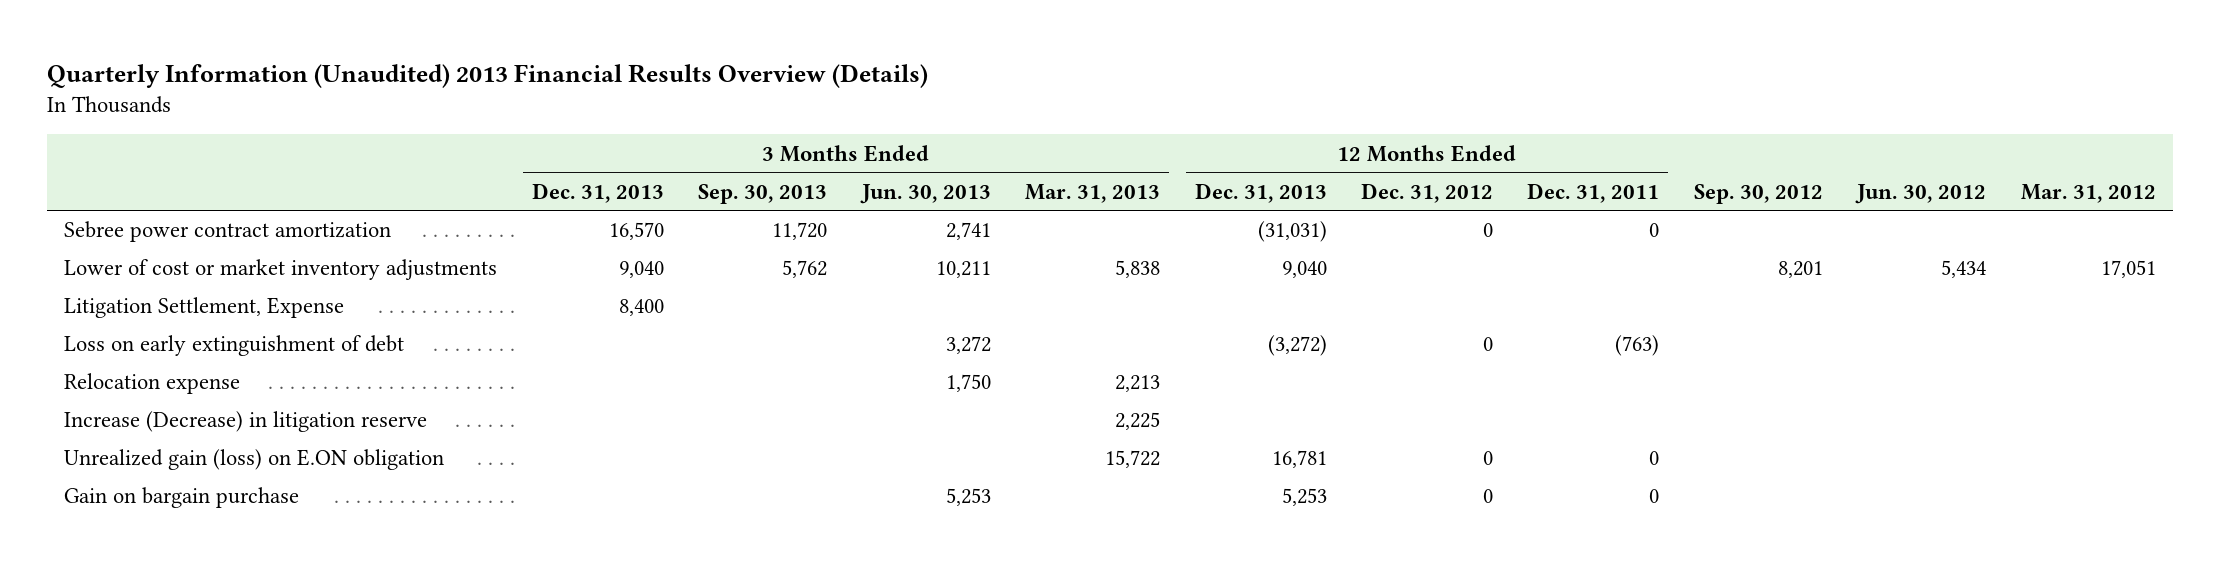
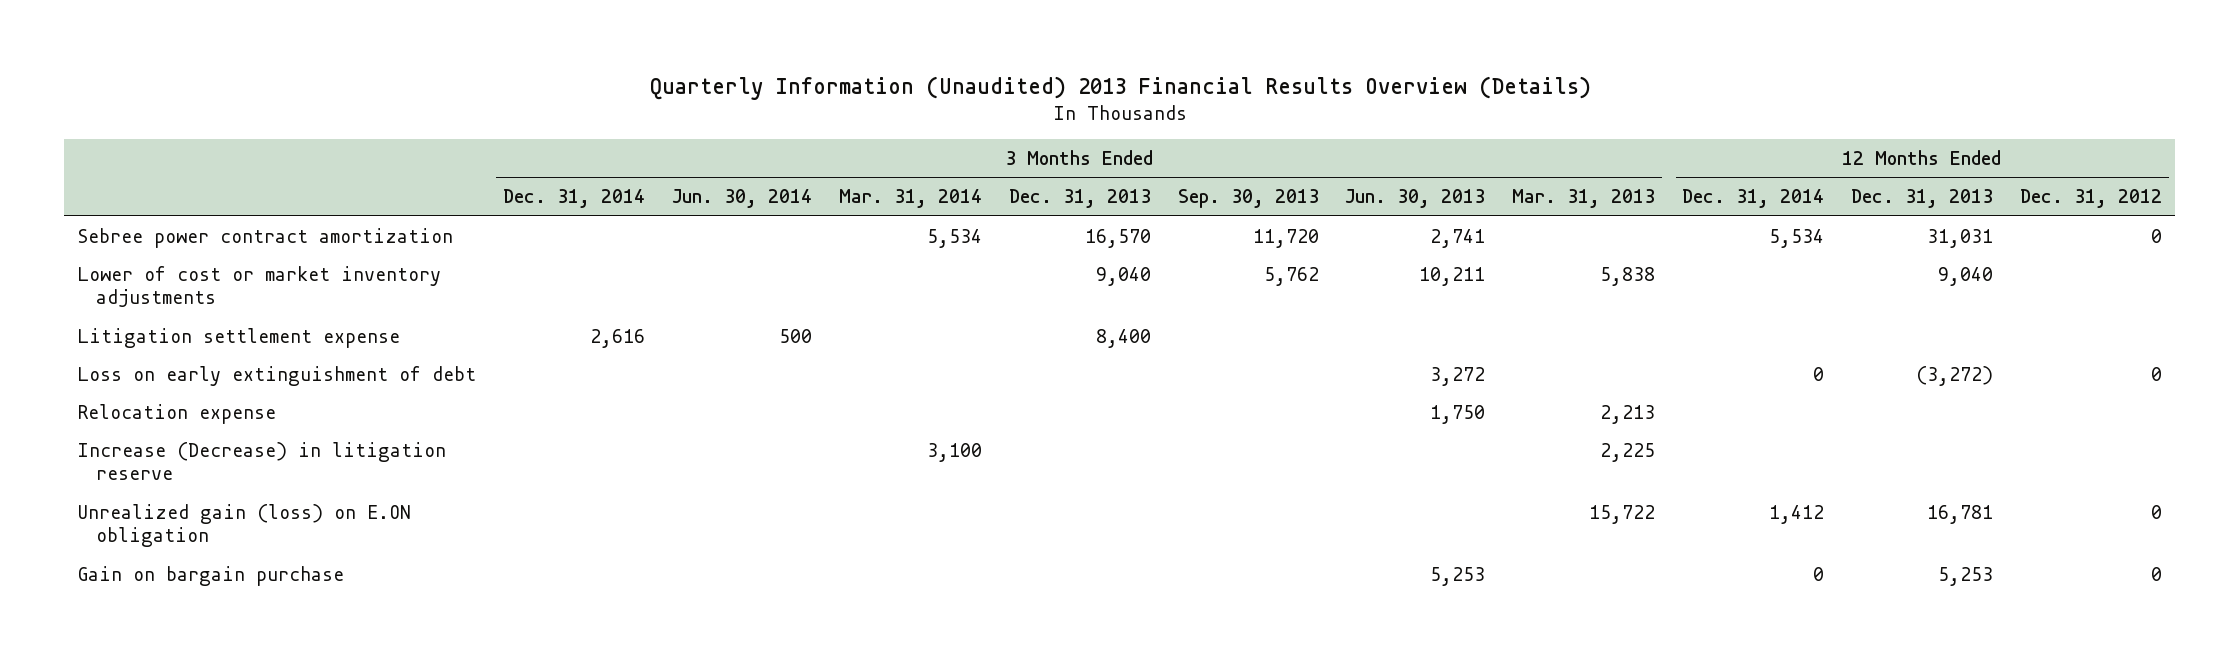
[1527,182,1660,203] Dec. 31, 2011 -> none
[1693,183,1823,204] Sep. 30, 2012 -> none
[1855,183,1987,204] Jun. 30, 2012 -> none
[2020,183,2156,203] Mar. 31, 2012 -> none
none -> [503,189,646,209] Dec. 31, 2014
none -> [671,189,812,209] Jun. 30, 2014
none -> [838,189,982,209] Mar. 31, 2014
none -> [1682,189,1825,209] Dec. 31, 2014
[1257,221,1327,243] (31,031) -> [1927,228,1994,248] 31,031
[64,297,345,319] Litigation Settlement, Expense -> [77,327,401,348] Litigation settlement expense

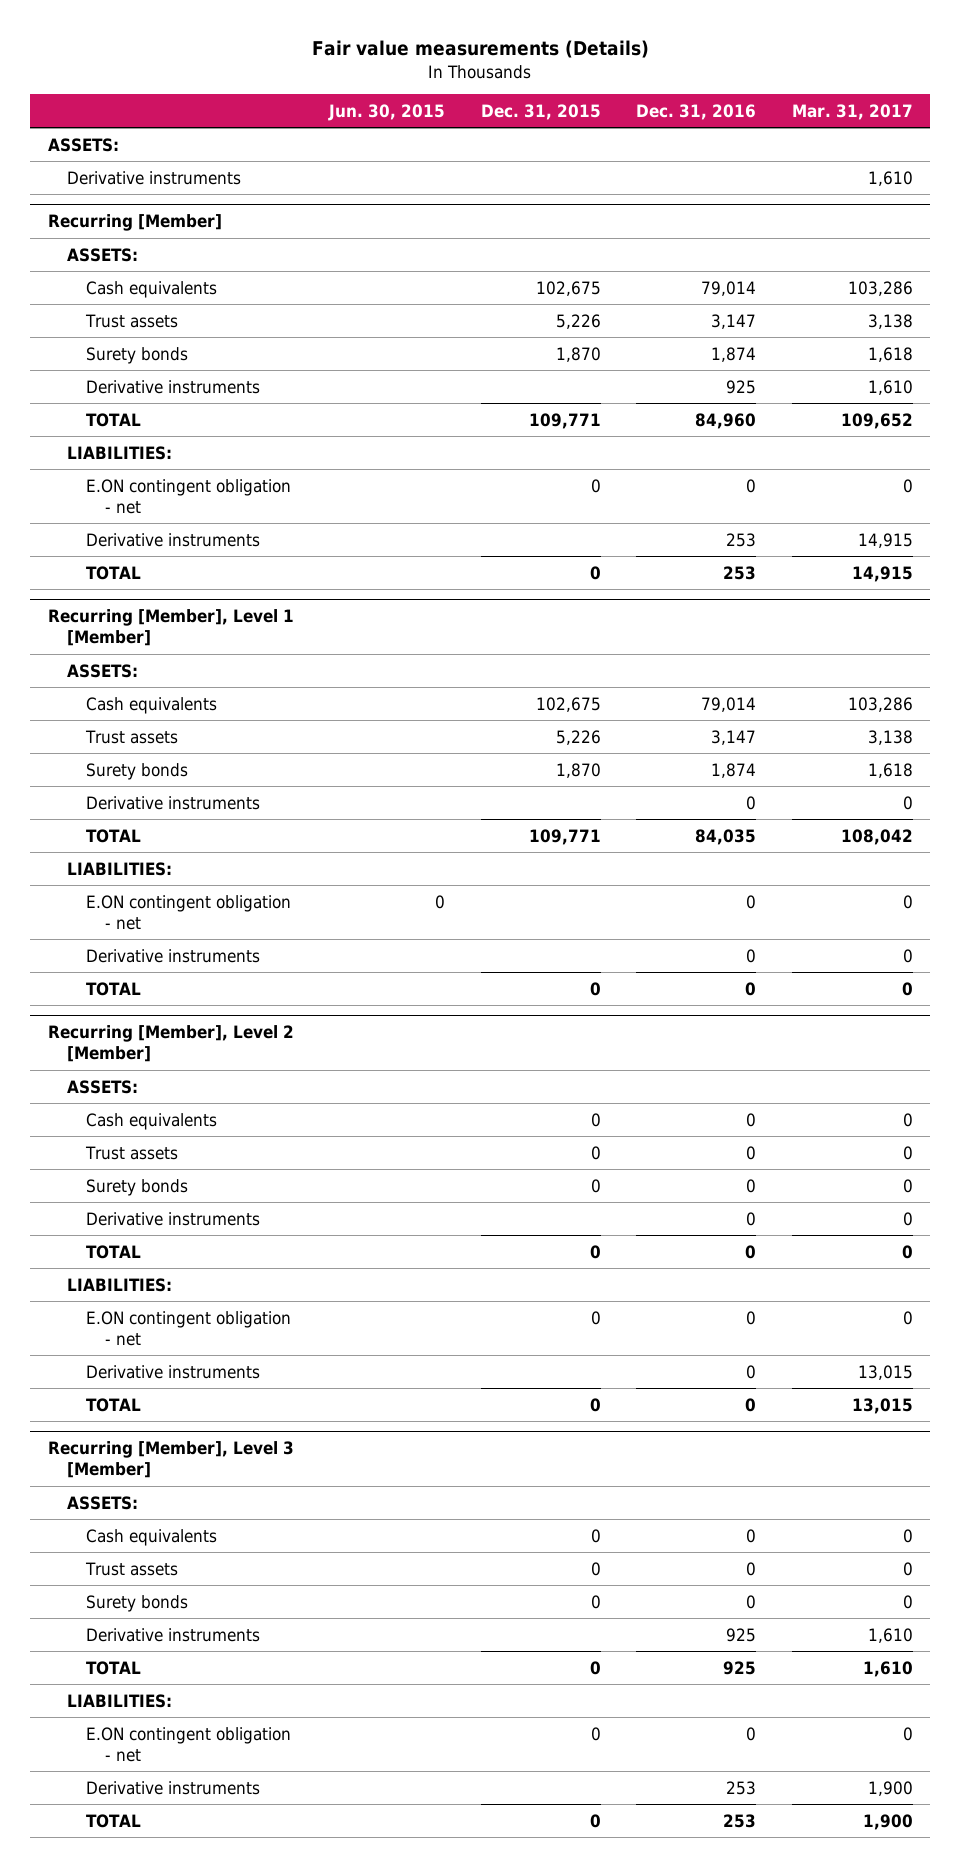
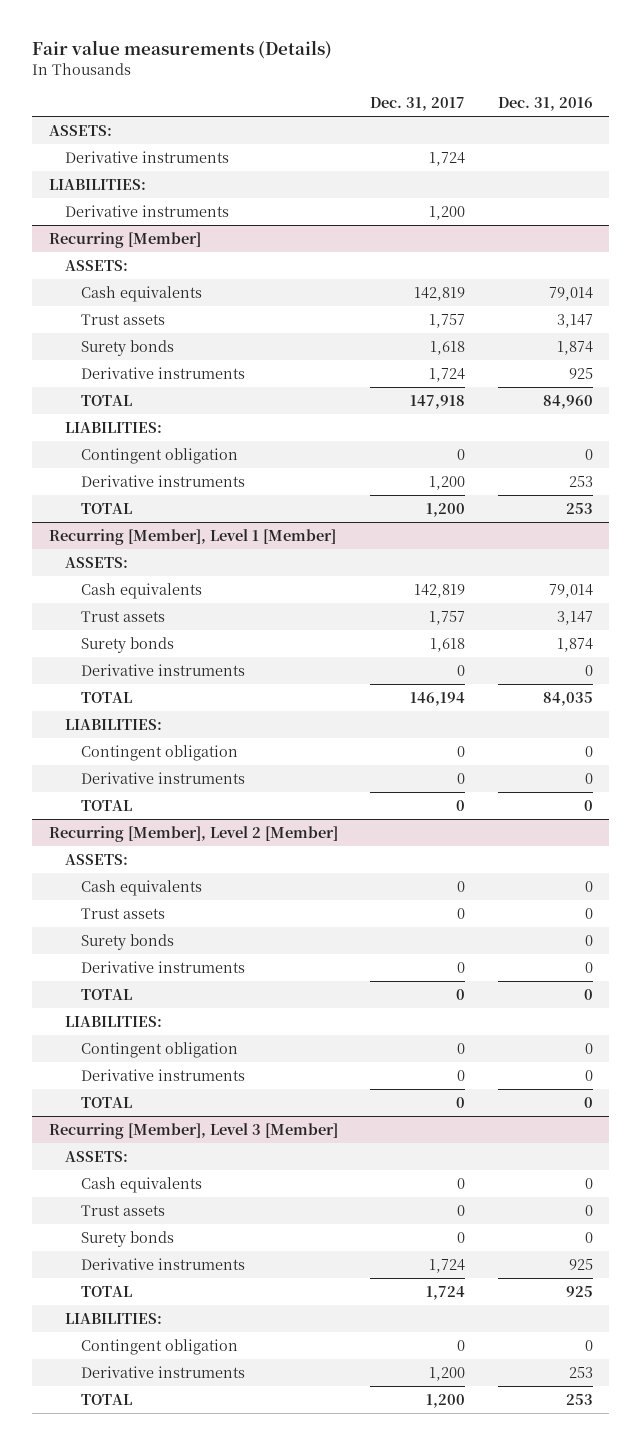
[328,103,446,121] Jun. 30, 2015 -> none
[480,103,601,120] Dec. 31, 2015 -> none
[791,103,913,120] Mar. 31, 2017 -> none
none -> [370,97,466,112] Dec. 31, 2017
none -> [48,178,146,190] LIABILITIES:
none -> [64,204,229,217] Derivative instruments
[86,478,292,514] E.ON contingent obligation - net -> [80,447,238,464] Contingent obligation
[86,894,292,930] E.ON contingent obligation - net -> [80,744,238,761] Contingent obligation
[86,1310,292,1346] E.ON contingent obligation - net -> [80,1041,238,1058] Contingent obligation
[86,1726,292,1762] E.ON contingent obligation - net -> [80,1338,238,1355] Contingent obligation

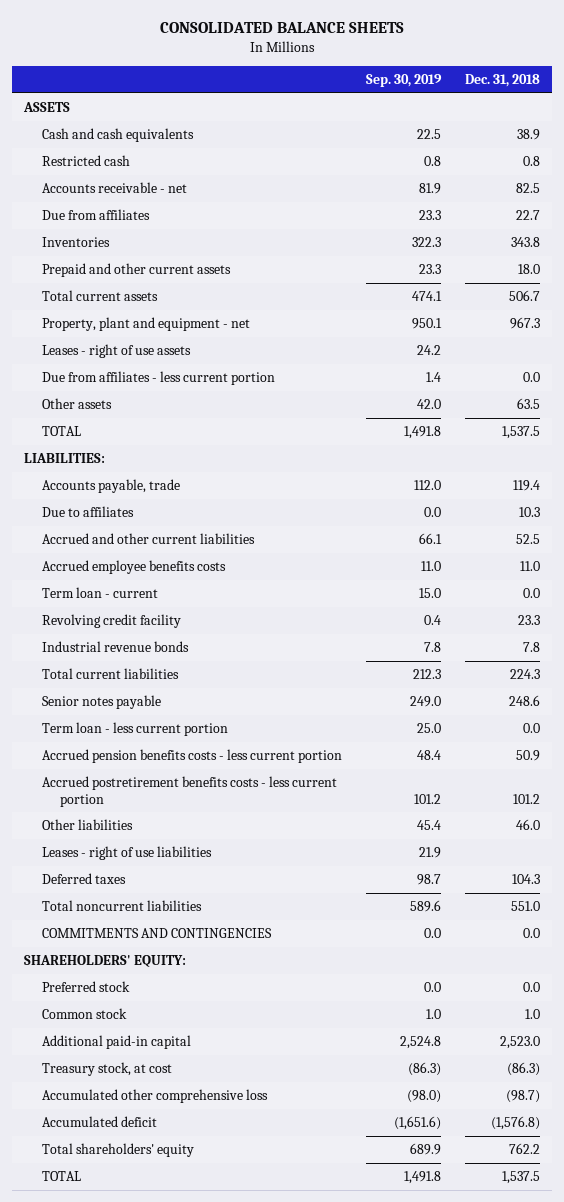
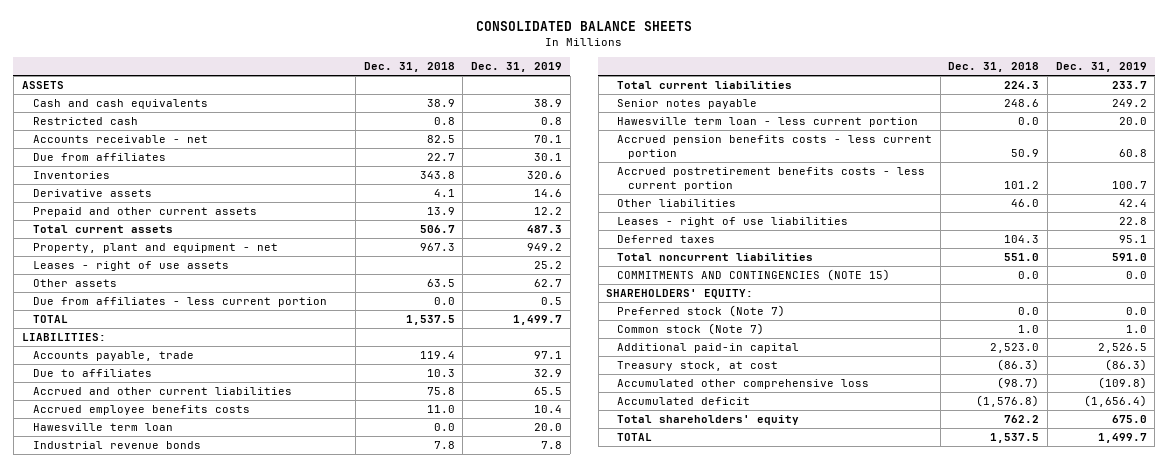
[365,73,442,87] Sep. 30, 2019 -> none
none -> [471,62,563,73] Dec. 31, 2019
none -> [32,189,152,198] Derivative assets
[517,264,540,275] 18.0 -> [426,207,455,216] 13.9
[41,371,275,386] Due from affiliates - less current portion -> [32,297,327,308] Due from affiliates - less current portion
[515,534,540,545] 52.5 -> [426,387,455,396] 75.8
[41,614,181,629] Revolving credit facility -> none
[41,587,158,599] Term loan - current -> [32,423,173,432] Hawesville term loan
[41,722,228,737] Term loan - less current portion -> [617,117,919,128] Hawesville term loan - less current portion
[41,928,272,939] COMMITMENTS AND CONTINGENCIES -> [617,269,891,282] COMMITMENTS AND CONTINGENCIES (NOTE 15)
[41,981,130,993] Preferred stock -> [617,305,786,318] Preferred stock (Note 7)
[41,1008,127,1020] Common stock -> [617,323,765,336] Common stock (Note 7)

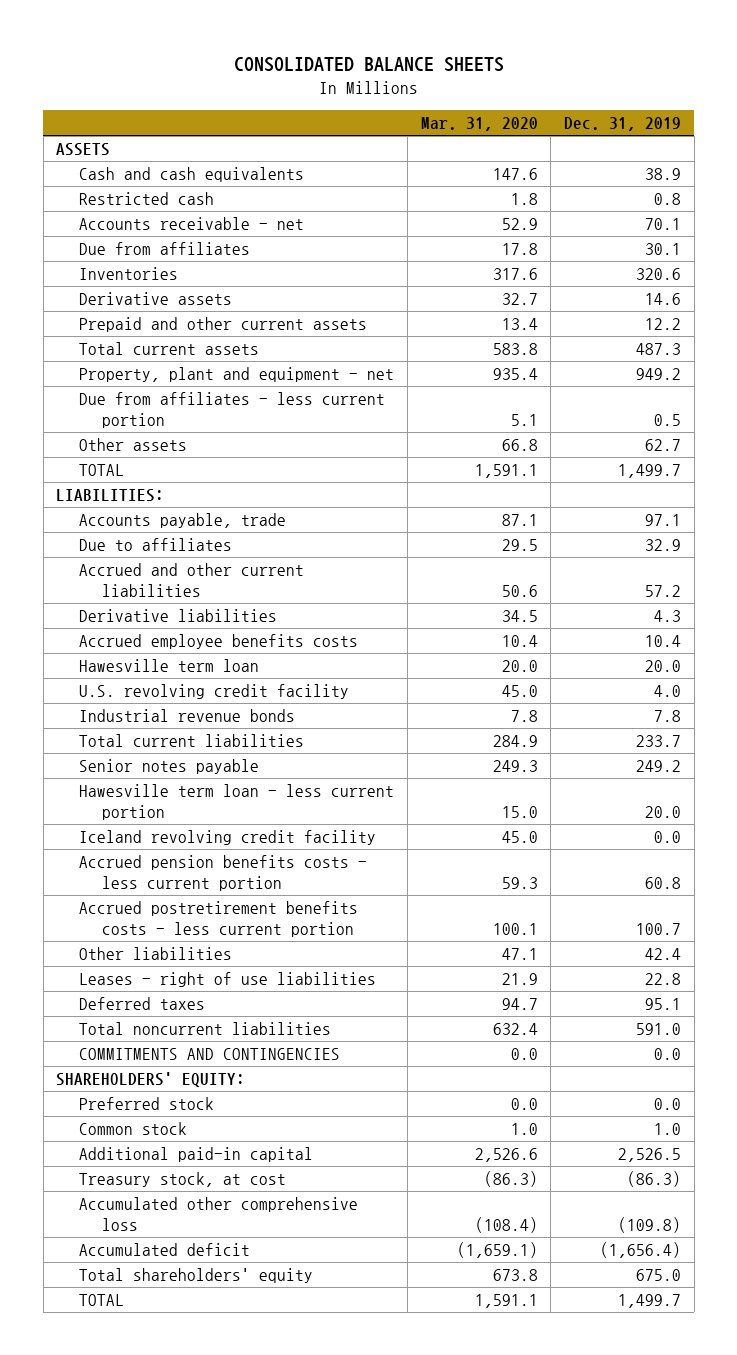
[363,62,455,73] Dec. 31, 2018 -> none
none -> [420,117,538,132] Mar. 31, 2020
[32,261,229,272] Leases - right of use assets -> none
[32,279,117,288] Other assets -> [79,438,188,452] Other assets
[534,387,563,396] 65.5 -> [644,584,681,597] 57.2
none -> [79,609,278,623] Derivative liabilities
none -> [79,684,350,700] U.S. revolving credit facility
none -> [79,830,377,846] Iceland revolving credit facility
[617,269,891,282] COMMITMENTS AND CONTINGENCIES (NOTE 15) -> [79,1048,341,1061] COMMITMENTS AND CONTINGENCIES
[617,305,786,318] Preferred stock (Note 7) -> [79,1097,215,1111] Preferred stock
[617,323,765,336] Common stock (Note 7) -> [79,1122,188,1136] Common stock

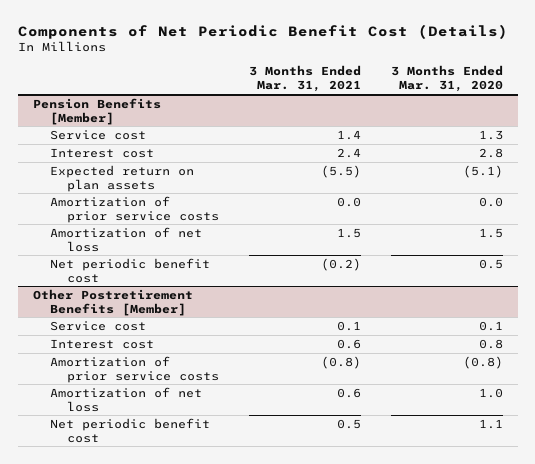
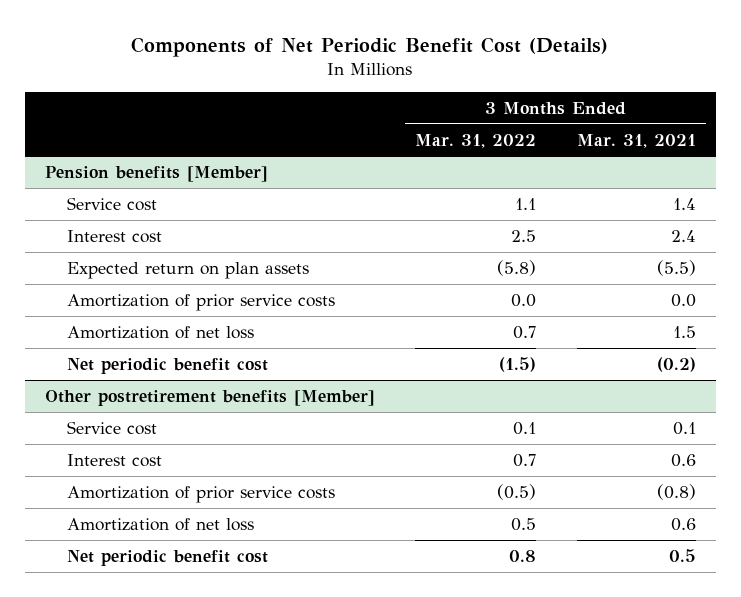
[390,65,503,93] 3 Months Ended Mar. 31, 2020 -> none
none -> [415,133,537,148] Mar. 31, 2022
[32,97,161,125] Pension Benefits [Member] -> [44,165,268,182] Pension benefits [Member]
[32,288,193,316] Other Postretirement Benefits [Member] -> [44,389,375,406] Other postretirement benefits [Member]

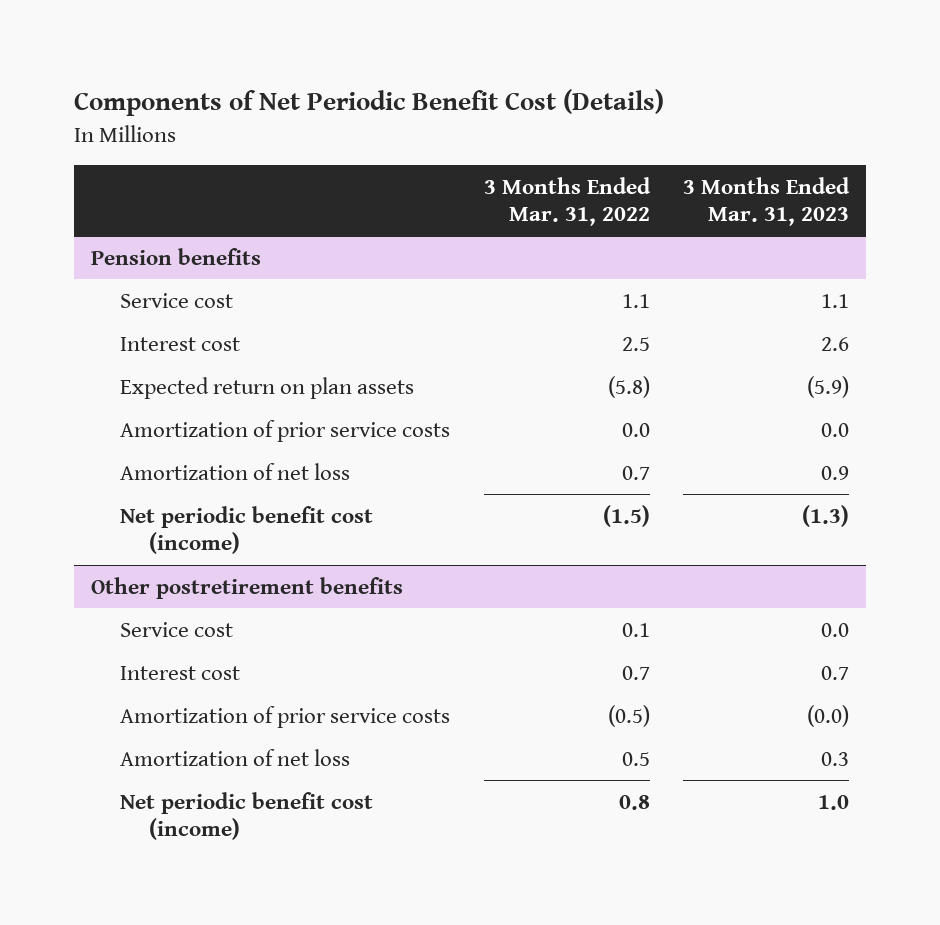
[576,133,696,148] Mar. 31, 2021 -> none
none -> [683,176,851,227] 3 Months Ended Mar. 31, 2023
[44,165,268,182] Pension benefits [Member] -> [91,247,262,265] Pension benefits
[66,357,268,374] Net periodic benefit cost -> [119,505,373,555] Net periodic benefit cost (income)
[44,389,375,406] Other postretirement benefits [Member] -> [91,576,404,599] Other postretirement benefits
[66,549,268,566] Net periodic benefit cost -> [119,791,373,841] Net periodic benefit cost (income)

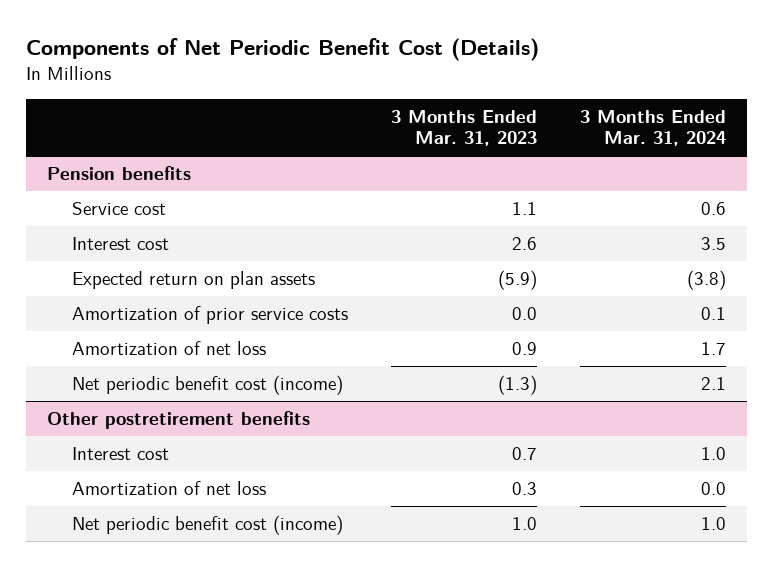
[483,176,651,227] 3 Months Ended Mar. 31, 2022 -> none
none -> [579,109,726,147] 3 Months Ended Mar. 31, 2024
[119,621,233,637] Service cost -> none
[119,705,450,728] Amortization of prior service costs -> none

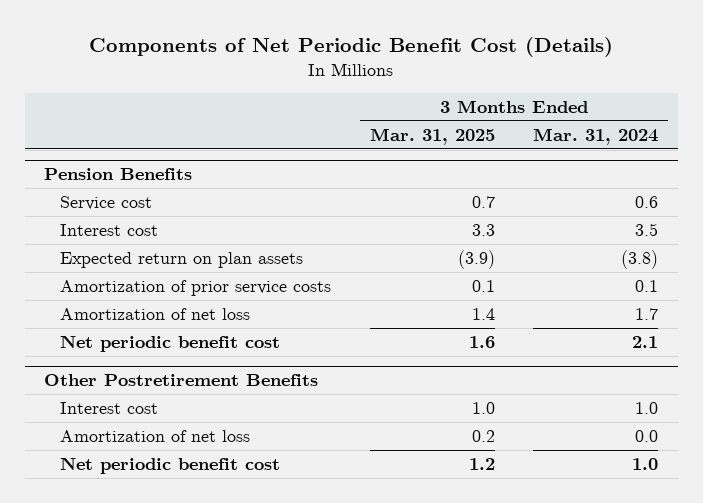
[391,109,538,147] 3 Months Ended Mar. 31, 2023 -> none
none -> [369,127,495,145] Mar. 31, 2025
[46,166,191,181] Pension benefits -> [44,168,193,181] Pension Benefits
[72,375,344,396] Net periodic benefit cost (income) -> [60,334,281,352] Net periodic benefit cost
[46,411,310,430] Other postretirement benefits -> [44,374,319,387] Other Postretirement Benefits
[72,515,344,536] Net periodic benefit cost (income) -> [60,456,281,474] Net periodic benefit cost

